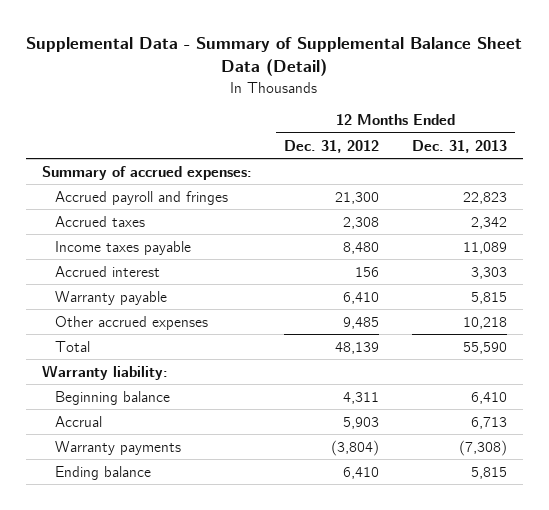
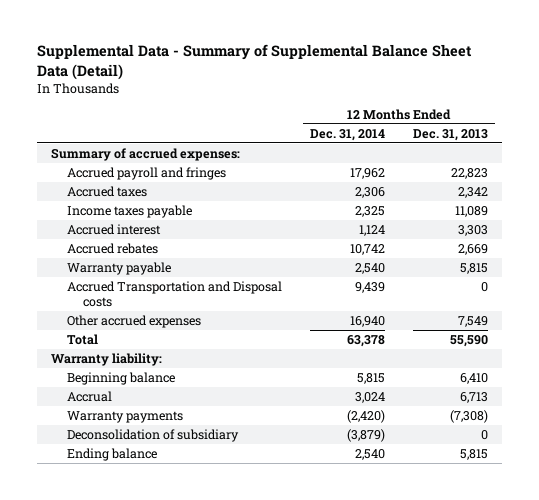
[284,139,380,153] Dec. 31, 2012 -> none
none -> [309,128,385,141] Dec. 31, 2014
none -> [67,242,159,254] Accrued rebates
none -> [67,280,283,307] Accrued Transportation and Disposal costs
[462,316,507,329] 10,218 -> [457,315,488,327] 7,549
none -> [67,428,240,442] Deconsolidation of subsidiary

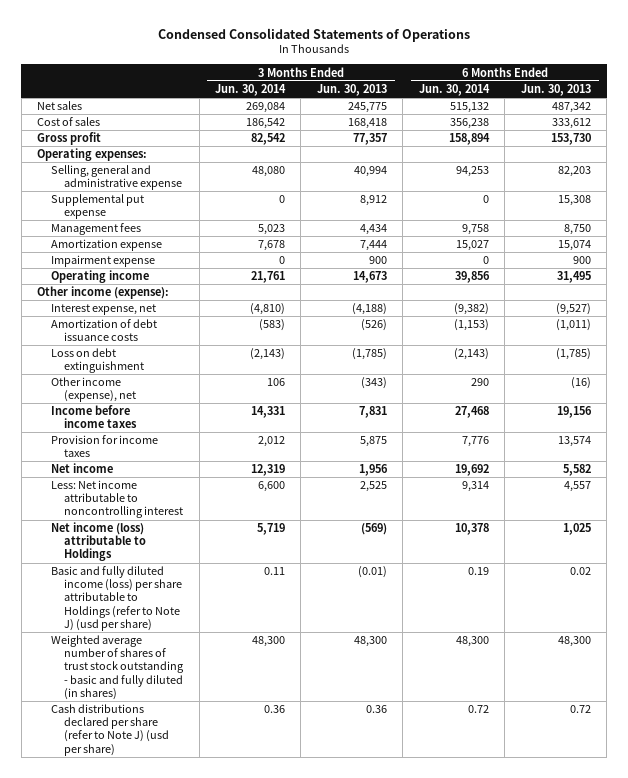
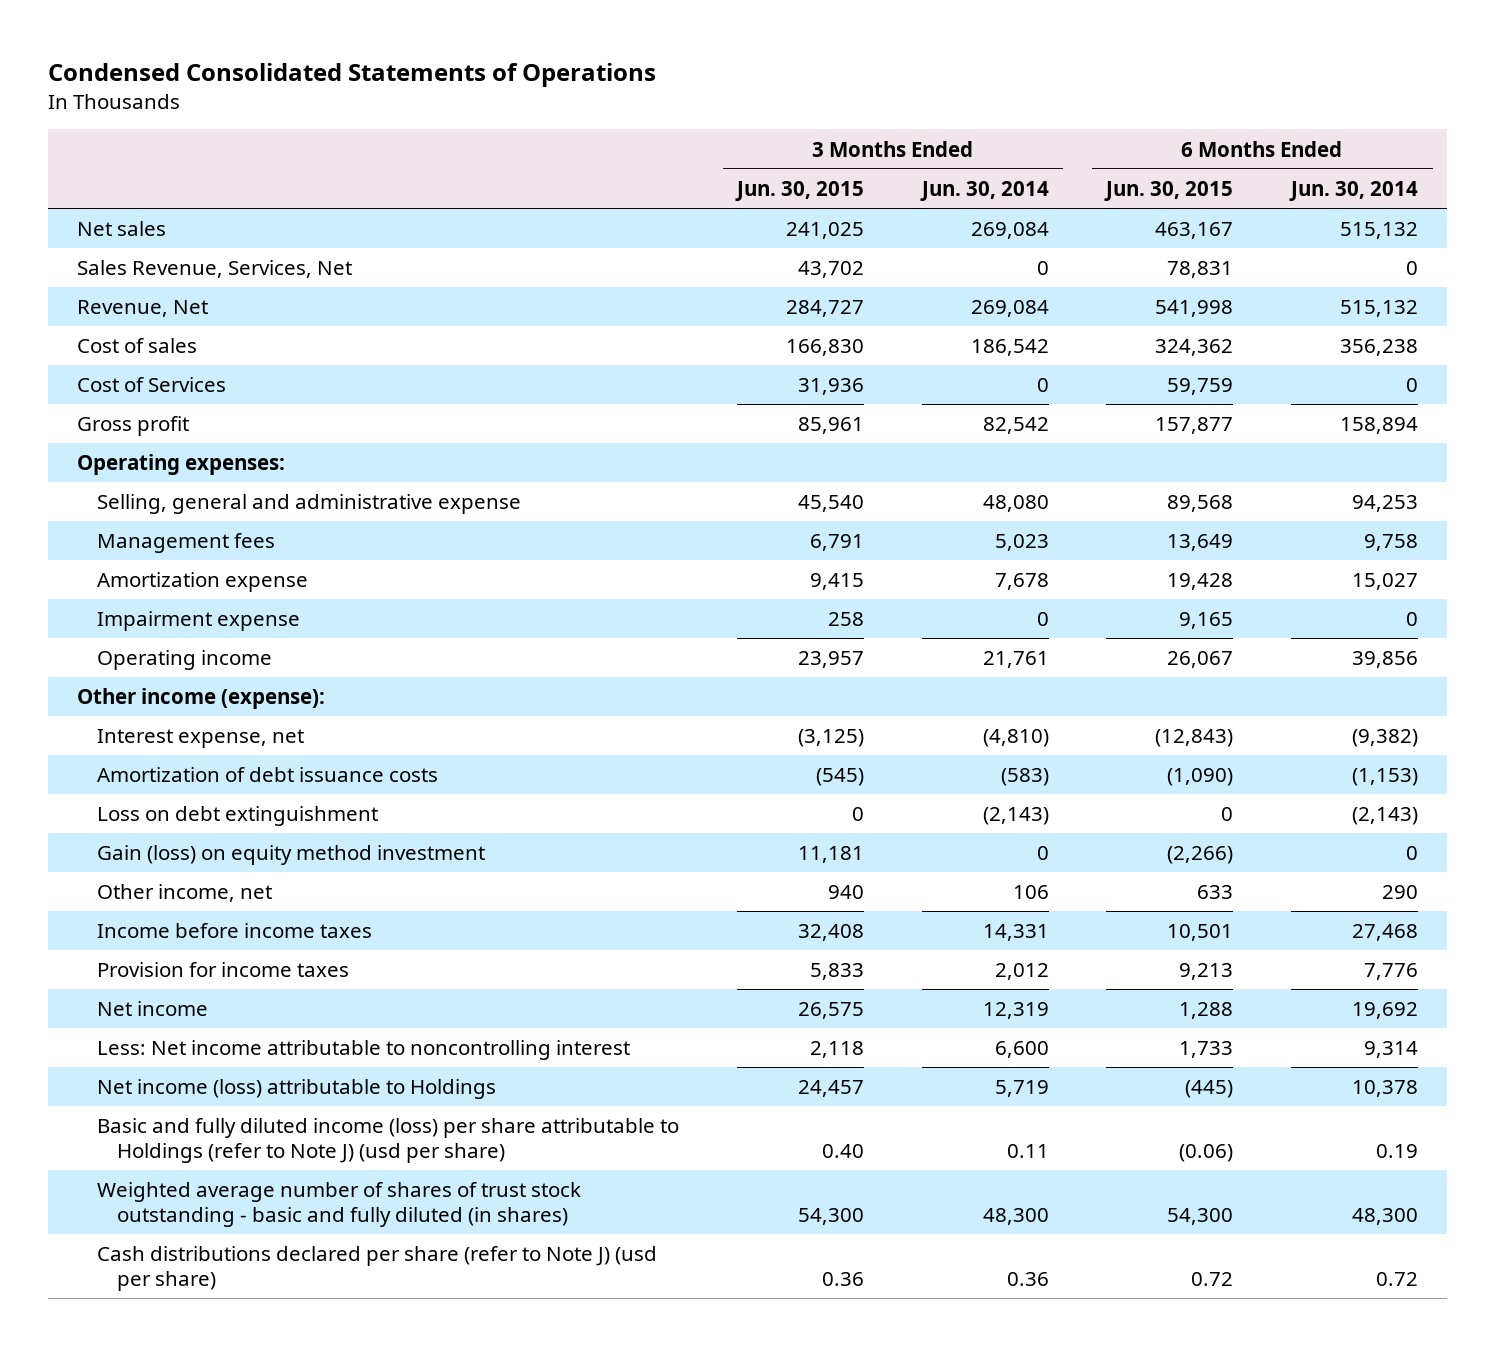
[316,83,387,96] Jun. 30, 2013 -> none
[520,83,591,96] Jun. 30, 2013 -> none
none -> [734,180,864,201] Jun. 30, 2015
none -> [1104,180,1234,201] Jun. 30, 2015
none -> [77,260,353,279] Sales Revenue, Services, Net
none -> [77,300,209,318] Revenue, Net
none -> [77,377,227,393] Cost of Services
[50,194,144,220] Supplemental put expense -> none
none -> [97,845,486,866] Gain (loss) on equity method investment
[50,377,137,403] Other income (expense), net -> [97,884,273,903] Other income, net

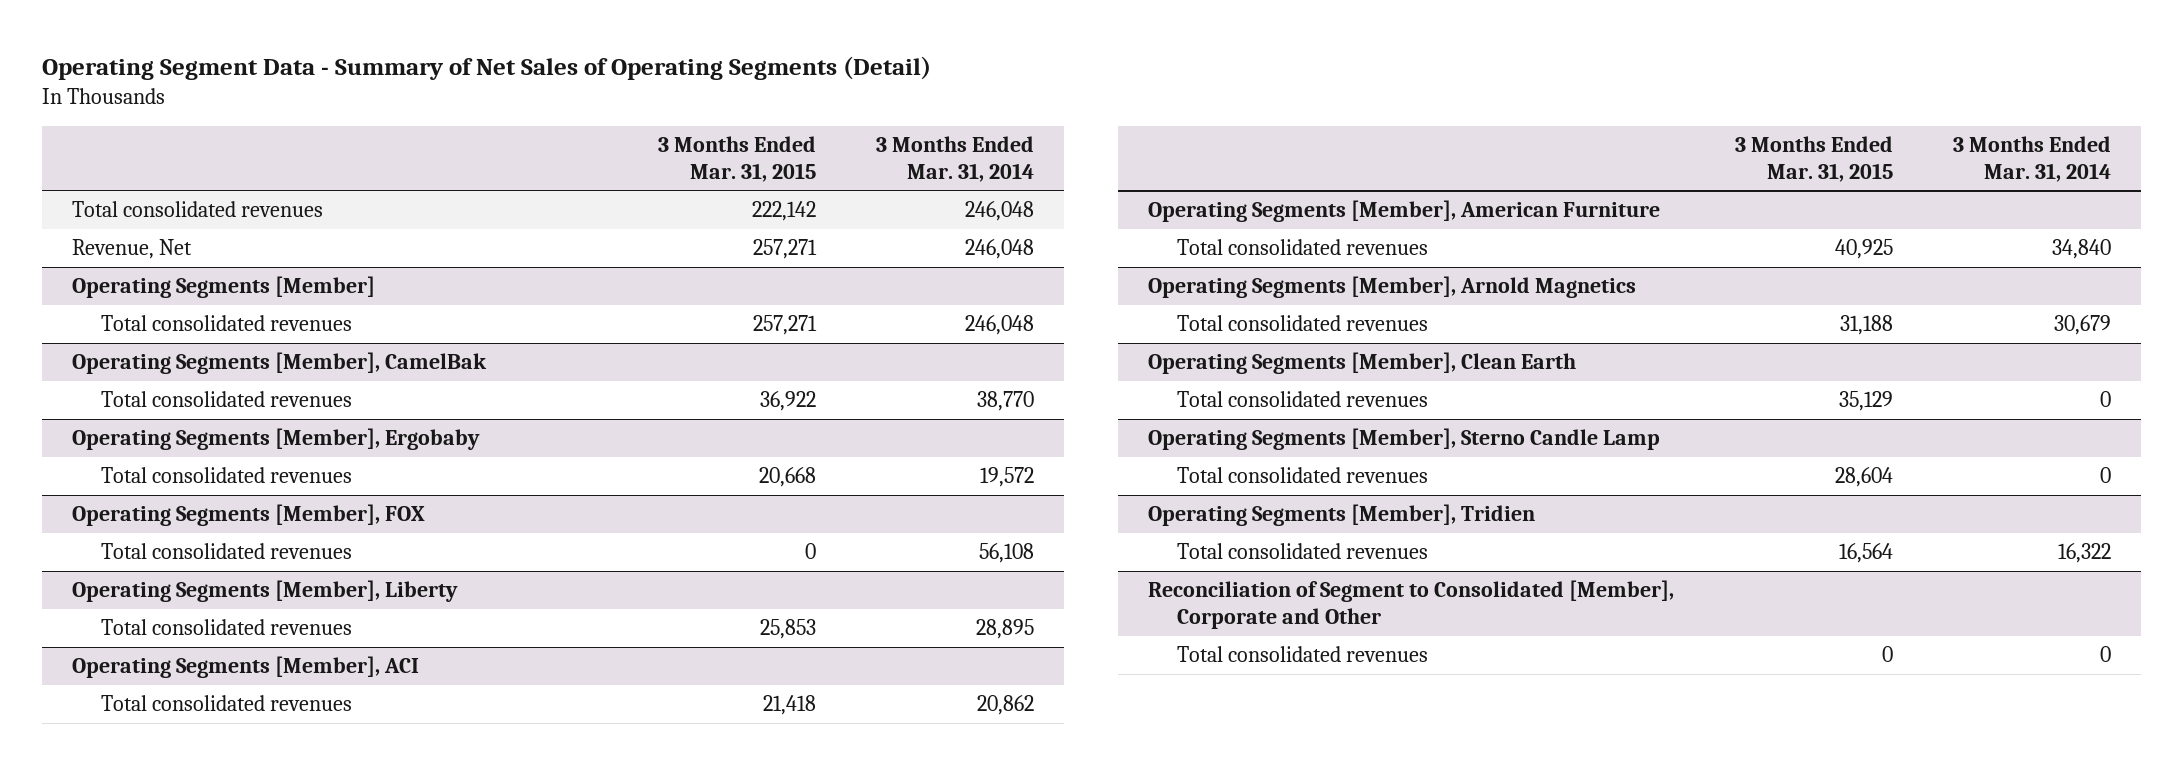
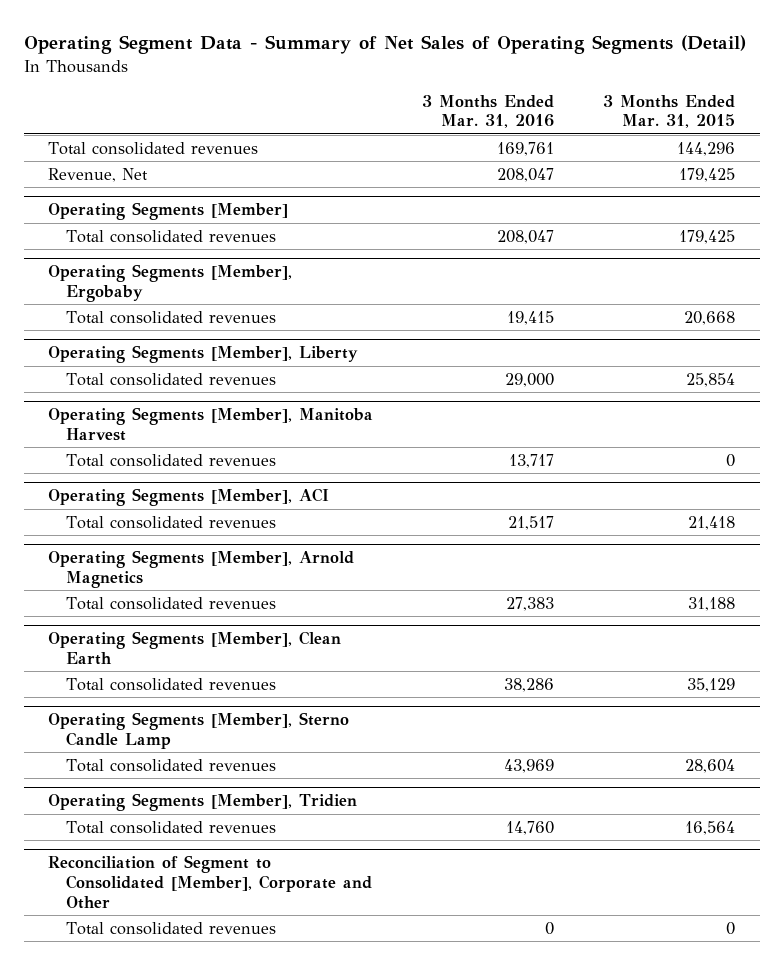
[876,136,1035,182] 3 Months Ended Mar. 31, 2014 -> none
none -> [422,94,555,129] 3 Months Ended Mar. 31, 2016
[751,201,816,222] 222,142 -> [677,141,736,156] 144,296
[752,239,817,260] 257,271 -> [679,167,736,182] 179,425
[71,352,487,375] Operating Segments [Member], CamelBak -> none
[100,391,352,408] Total consolidated revenues -> none
[752,315,817,336] 257,271 -> [679,229,736,244] 179,425
[71,504,425,527] Operating Segments [Member], FOX -> none
[100,543,352,560] Total consolidated revenues -> none
[759,619,816,640] 25,853 -> [686,372,736,387] 25,854
none -> [48,407,374,442] Operating Segments [Member], Manitoba Harvest
none -> [65,453,276,467] Total consolidated revenues
[1148,200,1661,223] Operating Segments [Member], American Furniture -> none
[1177,239,1429,256] Total consolidated revenues -> none

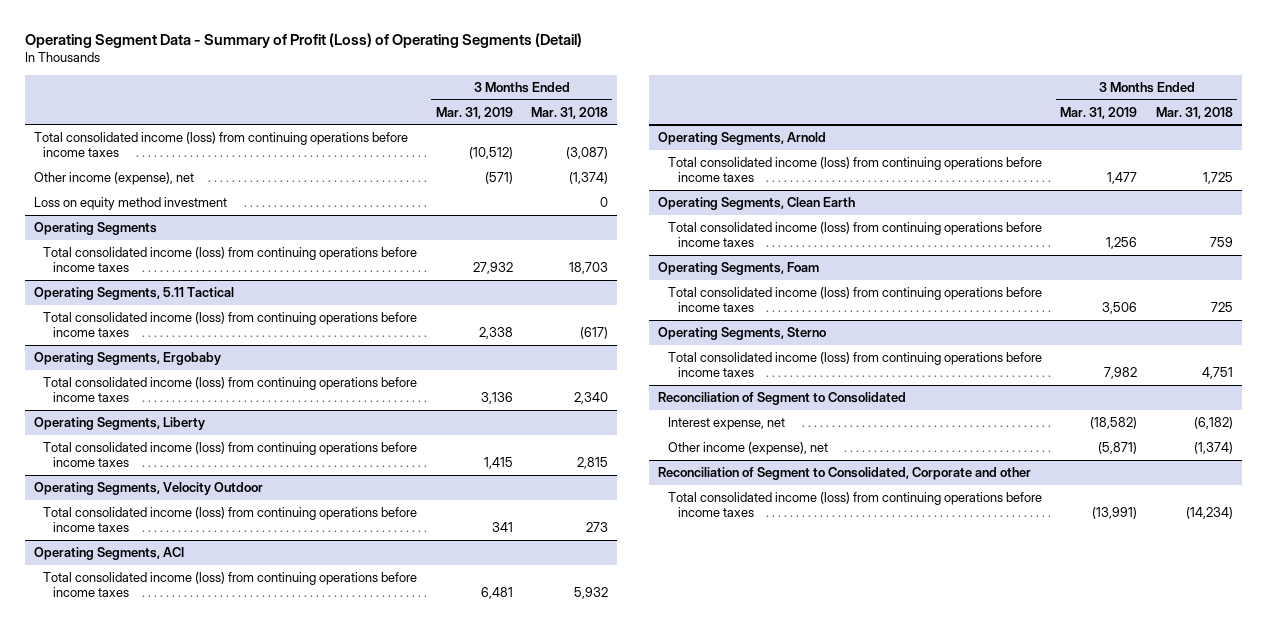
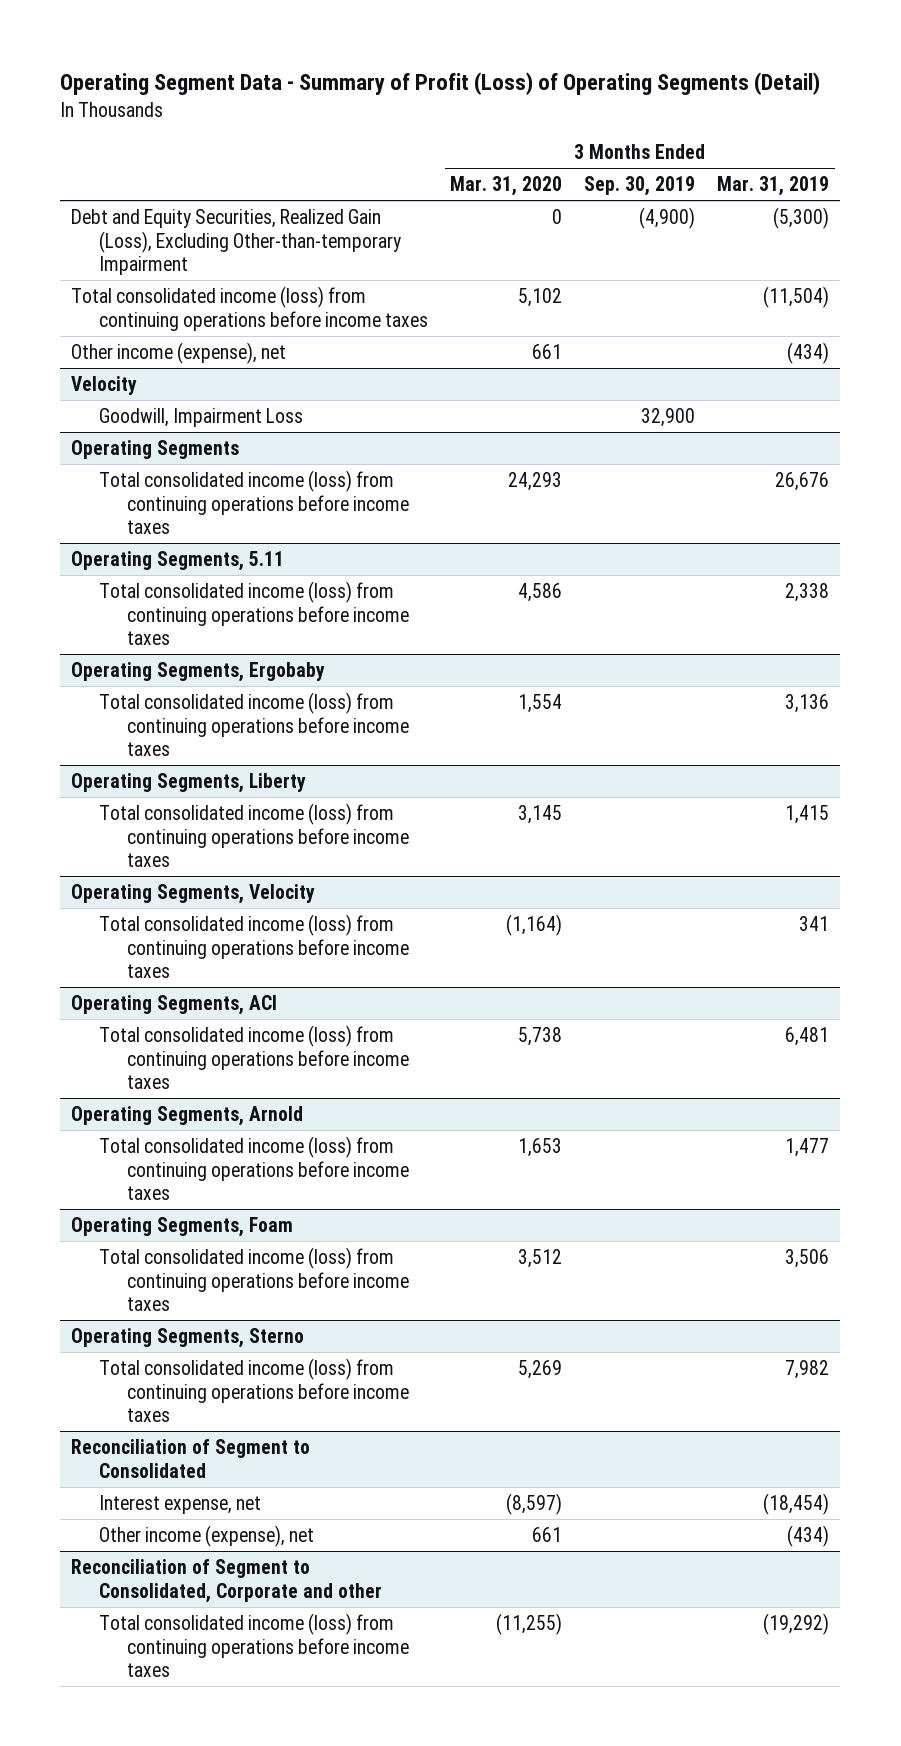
[530,106,608,119] Mar. 31, 2018 -> none
none -> [450,176,563,197] Mar. 31, 2020
none -> [584,176,696,197] Sep. 30, 2019
[33,197,227,211] Loss on equity method investment -> none
none -> [71,208,402,276] Debt and Equity Securities, Realized Gain (Loss), Excluding Other-than-temporary Impairment
[468,147,513,160] (10,512) -> [763,285,830,308] (11,504)
[484,172,513,185] (571) -> [787,341,830,364] (434)
none -> [71,375,138,395] Velocity
none -> [99,407,304,427] Goodwill, Impairment Loss
[472,262,513,275] 27,932 -> [775,471,830,491] 26,676
[33,287,234,301] Operating Segments, 5.11 Tactical -> [71,550,285,571] Operating Segments, 5.11
[33,482,263,496] Operating Segments, Velocity Outdoor -> [71,883,316,904] Operating Segments, Velocity
[658,197,856,211] Operating Segments, Clean Earth -> none
[668,222,1043,248] Total consolidated income (loss) from continuing operations before income taxes -> none
[1090,417,1138,430] (18,582) -> [763,1492,830,1515] (18,454)
[1098,442,1138,455] (5,871) -> [787,1524,830,1547] (434)
[1092,507,1138,520] (13,991) -> [763,1612,830,1635] (19,292)

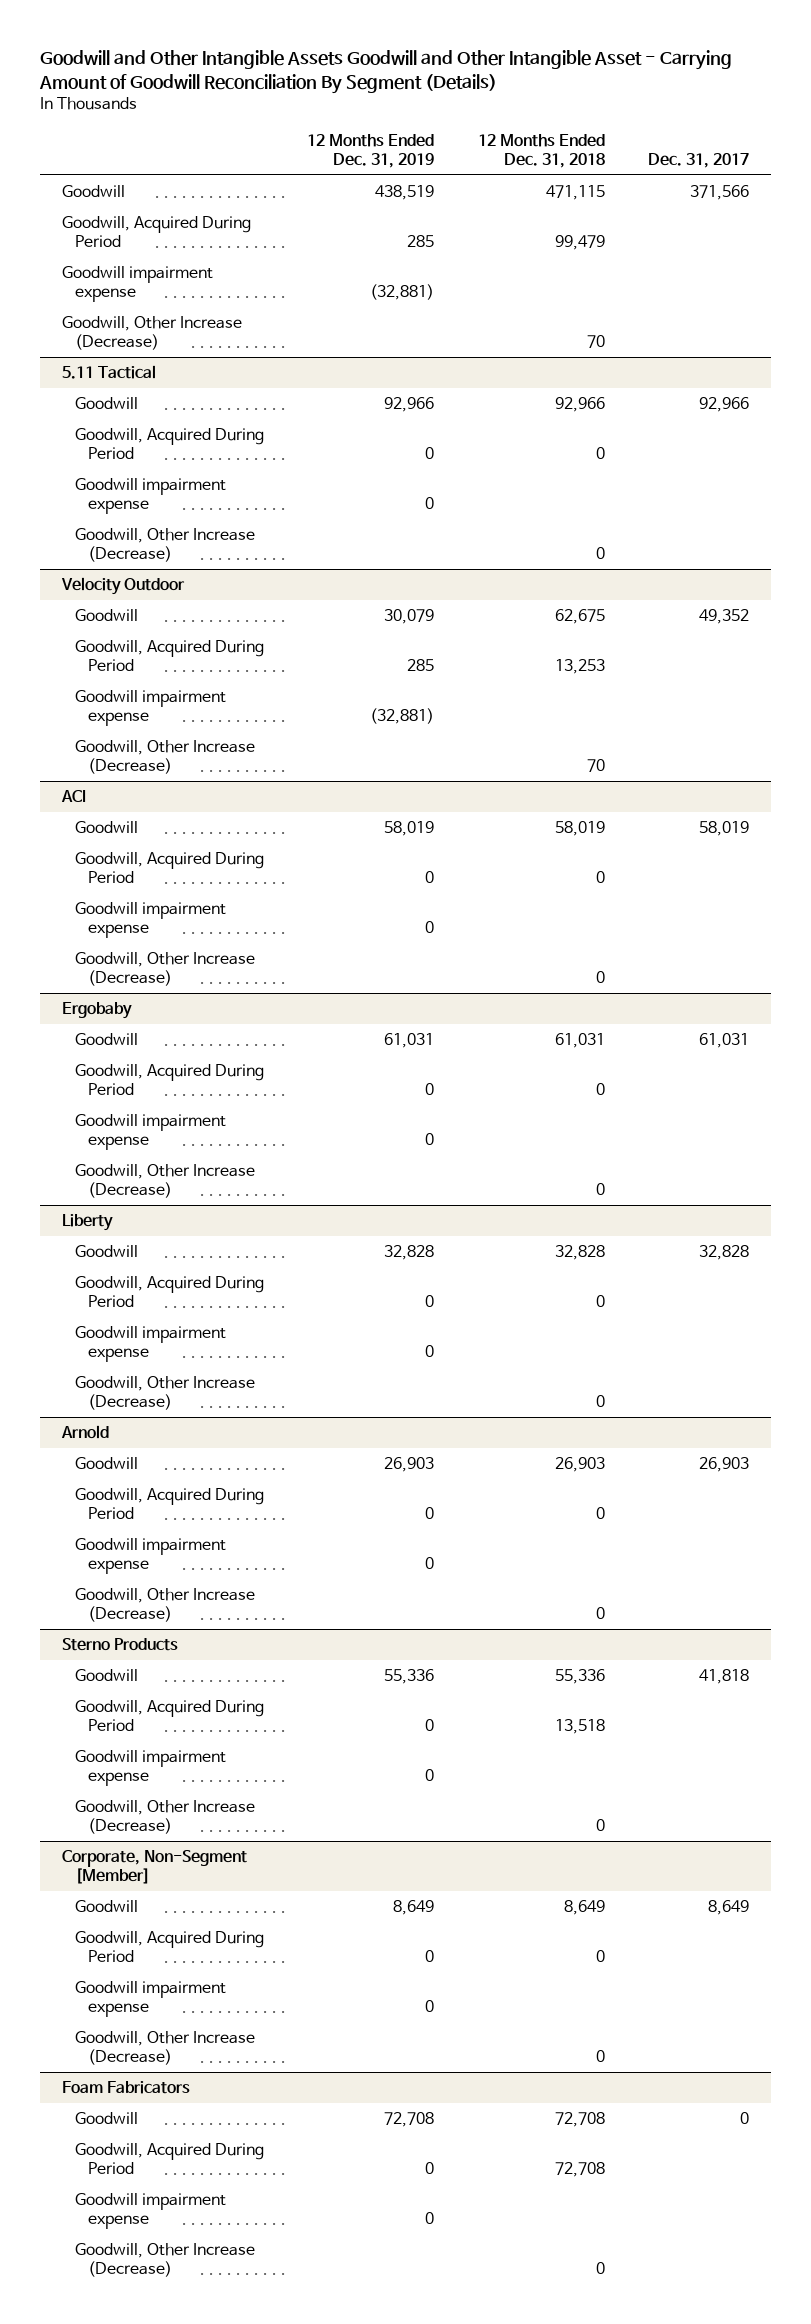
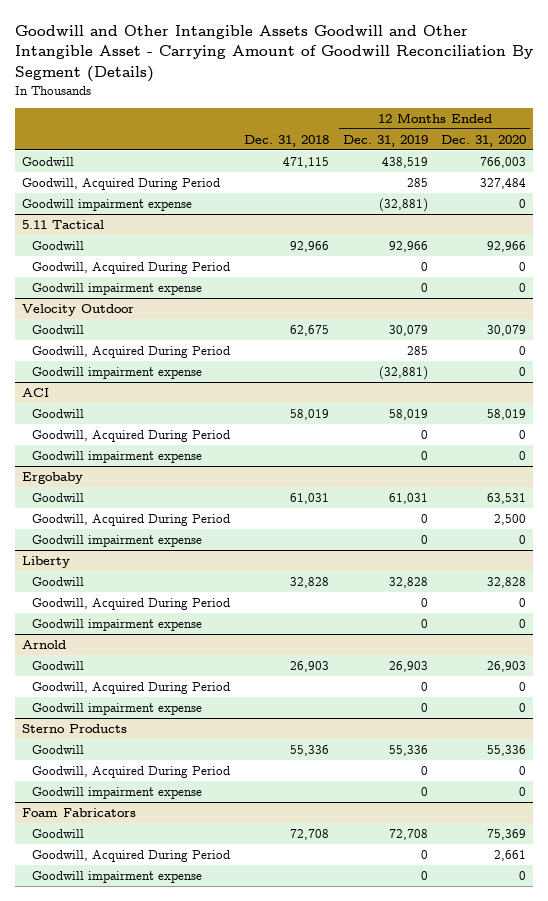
[477,133,605,168] 12 Months Ended Dec. 31, 2018 -> none
[648,152,750,168] Dec. 31, 2017 -> none
none -> [243,134,329,147] Dec. 31, 2018
none -> [441,134,527,147] Dec. 31, 2020
[61,316,242,351] Goodwill, Other Increase (Decrease) -> none
[74,528,255,563] Goodwill, Other Increase (Decrease) -> none
[74,740,255,775] Goodwill, Other Increase (Decrease) -> none
[74,952,255,987] Goodwill, Other Increase (Decrease) -> none
[74,1164,255,1199] Goodwill, Other Increase (Decrease) -> none
[74,1376,255,1411] Goodwill, Other Increase (Decrease) -> none
[74,1588,255,1623] Goodwill, Other Increase (Decrease) -> none
[74,1800,255,1835] Goodwill, Other Increase (Decrease) -> none
[61,1850,247,1885] Corporate, Non-Segment [Member] -> none
[74,1900,138,1913] Goodwill -> none
[74,1931,264,1963] Goodwill, Acquired During Period -> none
[74,1981,226,2018] Goodwill impairment expense -> none
[74,2031,255,2066] Goodwill, Other Increase (Decrease) -> none
[74,2243,255,2278] Goodwill, Other Increase (Decrease) -> none

